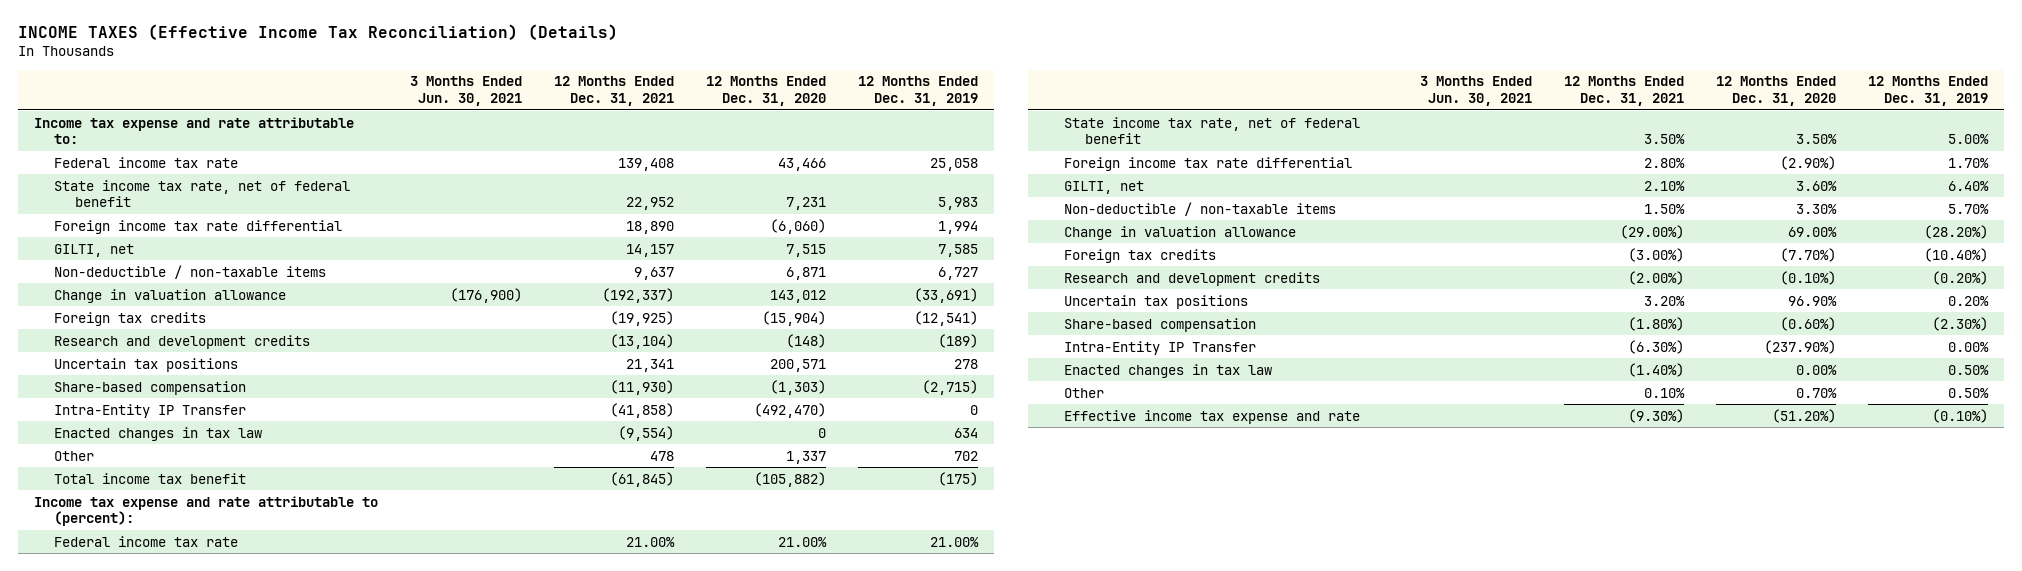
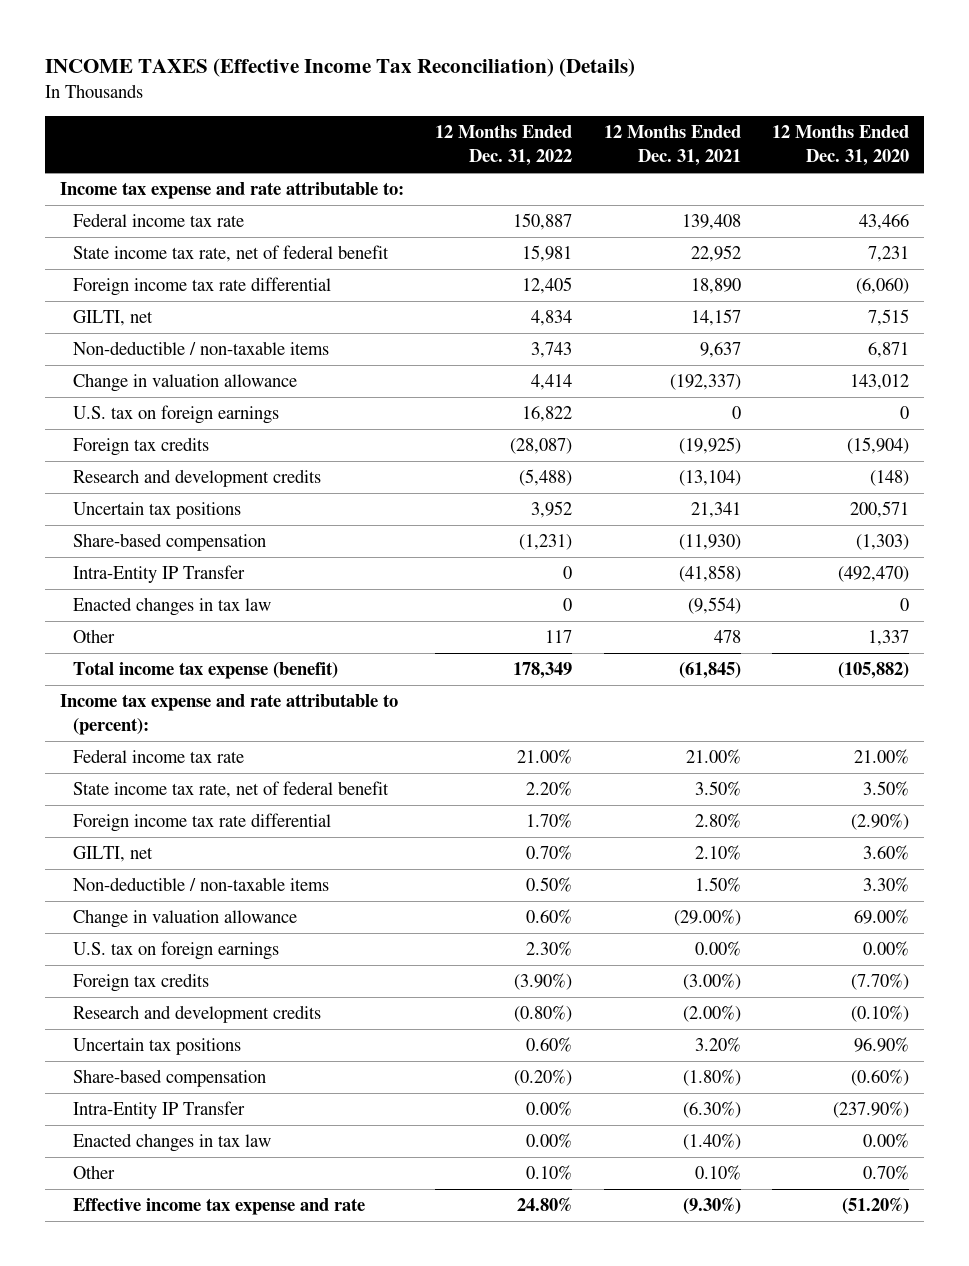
[409,76,522,106] 3 Months Ended Jun. 30, 2021 -> none
[858,76,979,106] 12 Months Ended Dec. 31, 2019 -> none
none -> [435,125,573,167] 12 Months Ended Dec. 31, 2022
none -> [73,405,280,425] U.S. tax on foreign earnings
[54,472,247,484] Total income tax benefit -> [73,662,339,680] Total income tax expense (benefit)
none -> [73,941,280,961] U.S. tax on foreign earnings

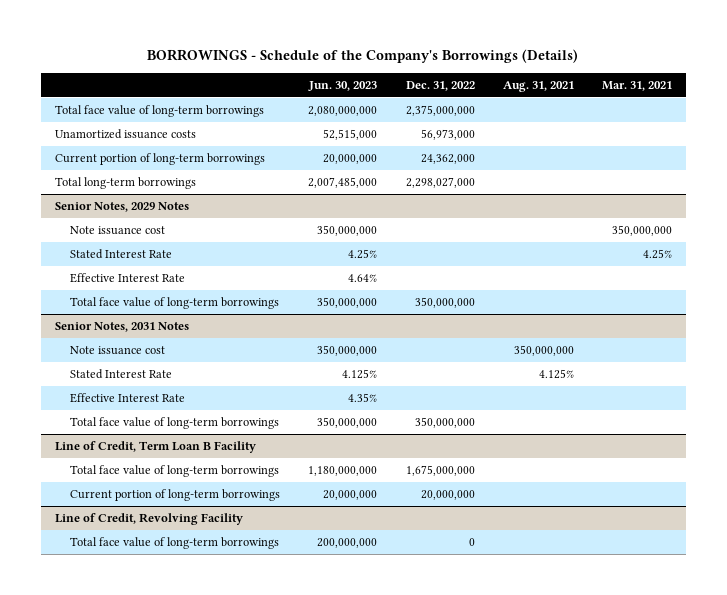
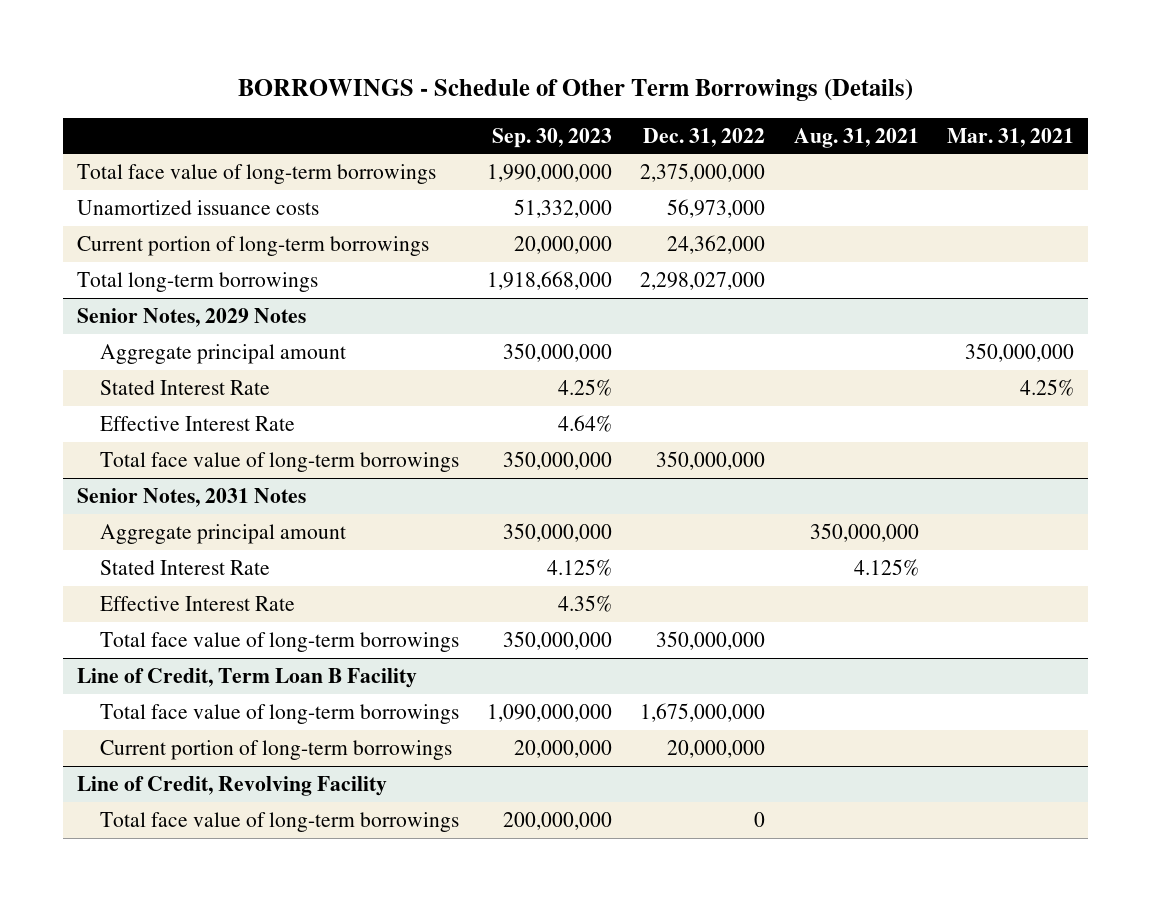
[147,49,579,64] BORROWINGS - Schedule of the Company's Borrowings (Details) -> [237,79,913,102] BORROWINGS - Schedule of Other Term Borrowings (Details)
[308,80,378,91] Jun. 30, 2023 -> none
none -> [492,127,613,148] Sep. 30, 2023
[70,226,166,236] Note issuance cost -> [99,344,346,365] Aggregate principal amount
[70,346,166,356] Note issuance cost -> [99,524,346,545] Aggregate principal amount

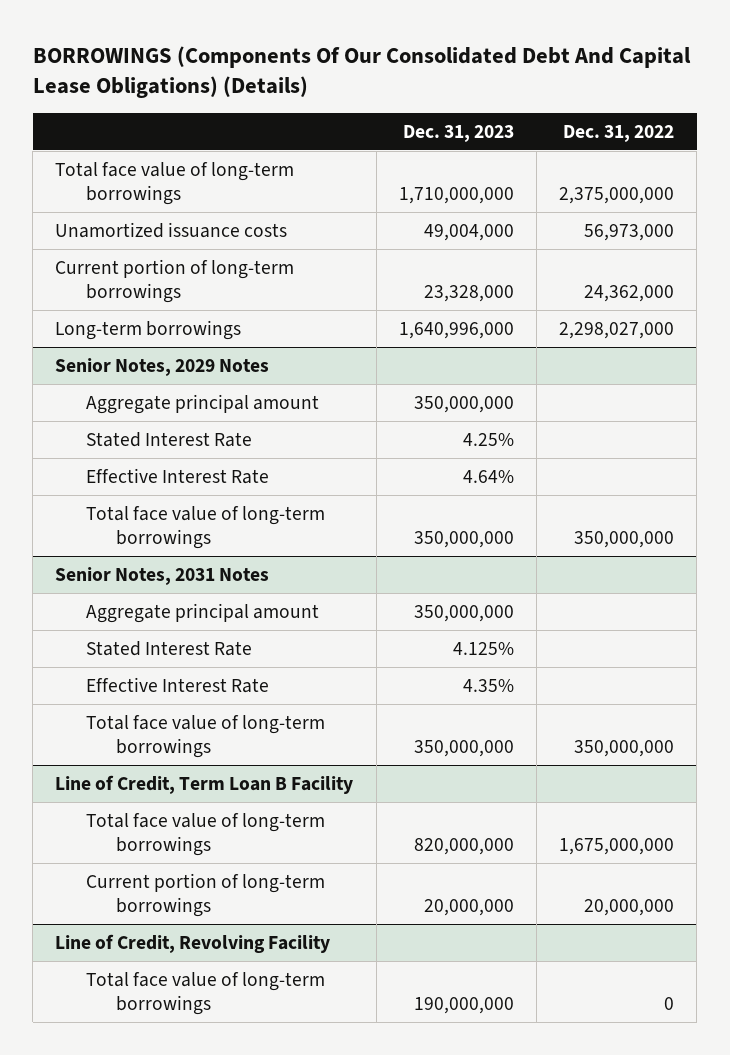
[237,79,913,102] BORROWINGS - Schedule of Other Term Borrowings (Details) -> [32,45,691,99] BORROWINGS (Components Of Our Consolidated Debt And Capital Lease Obligations) (Details)
[492,127,613,148] Sep. 30, 2023 -> none
[793,127,919,148] Aug. 31, 2021 -> none
[947,127,1075,147] Mar. 31, 2021 -> none
none -> [402,124,514,142] Dec. 31, 2023
[76,272,318,293] Total long-term borrowings -> [55,319,242,340] Long-term borrowings

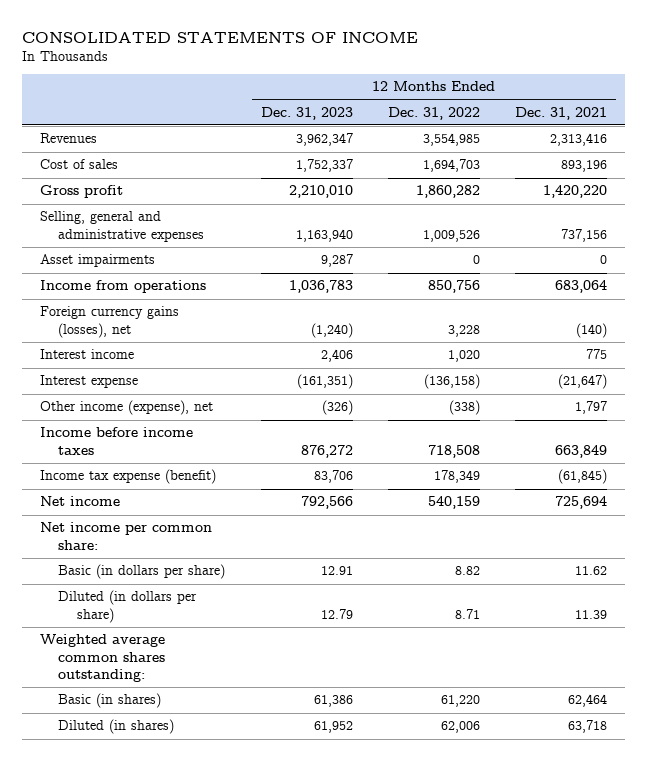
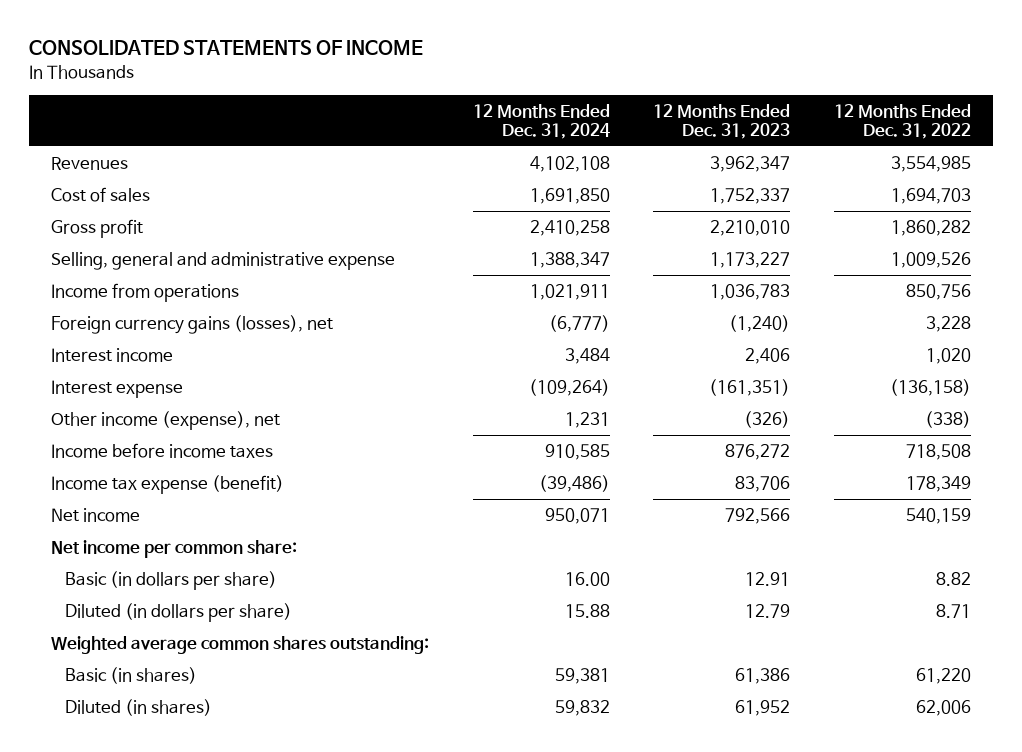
[515,106,608,120] Dec. 31, 2021 -> none
none -> [472,103,610,140] 12 Months Ended Dec. 31, 2024
[39,254,155,268] Asset impairments -> none
[39,211,205,242] Selling, general and administrative expenses -> [50,252,395,271] Selling, general and administrative expense
[295,228,353,242] 1,163,940 -> [710,252,791,269] 1,173,227

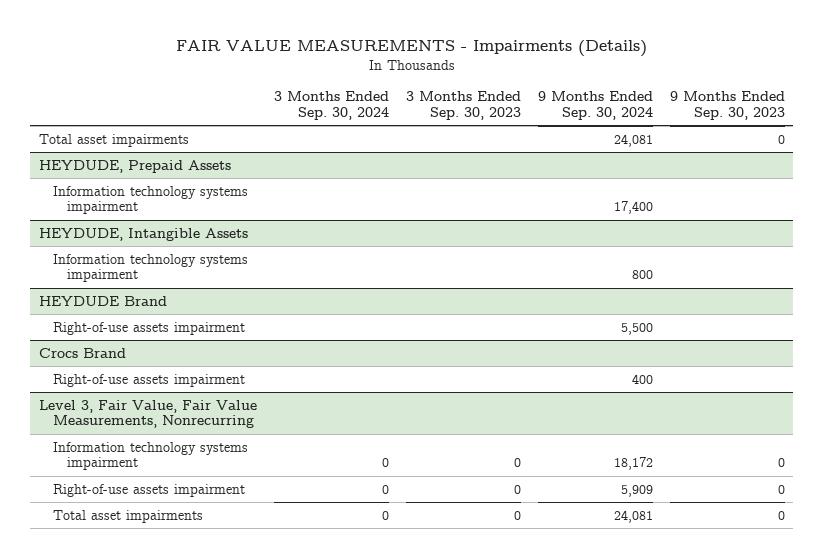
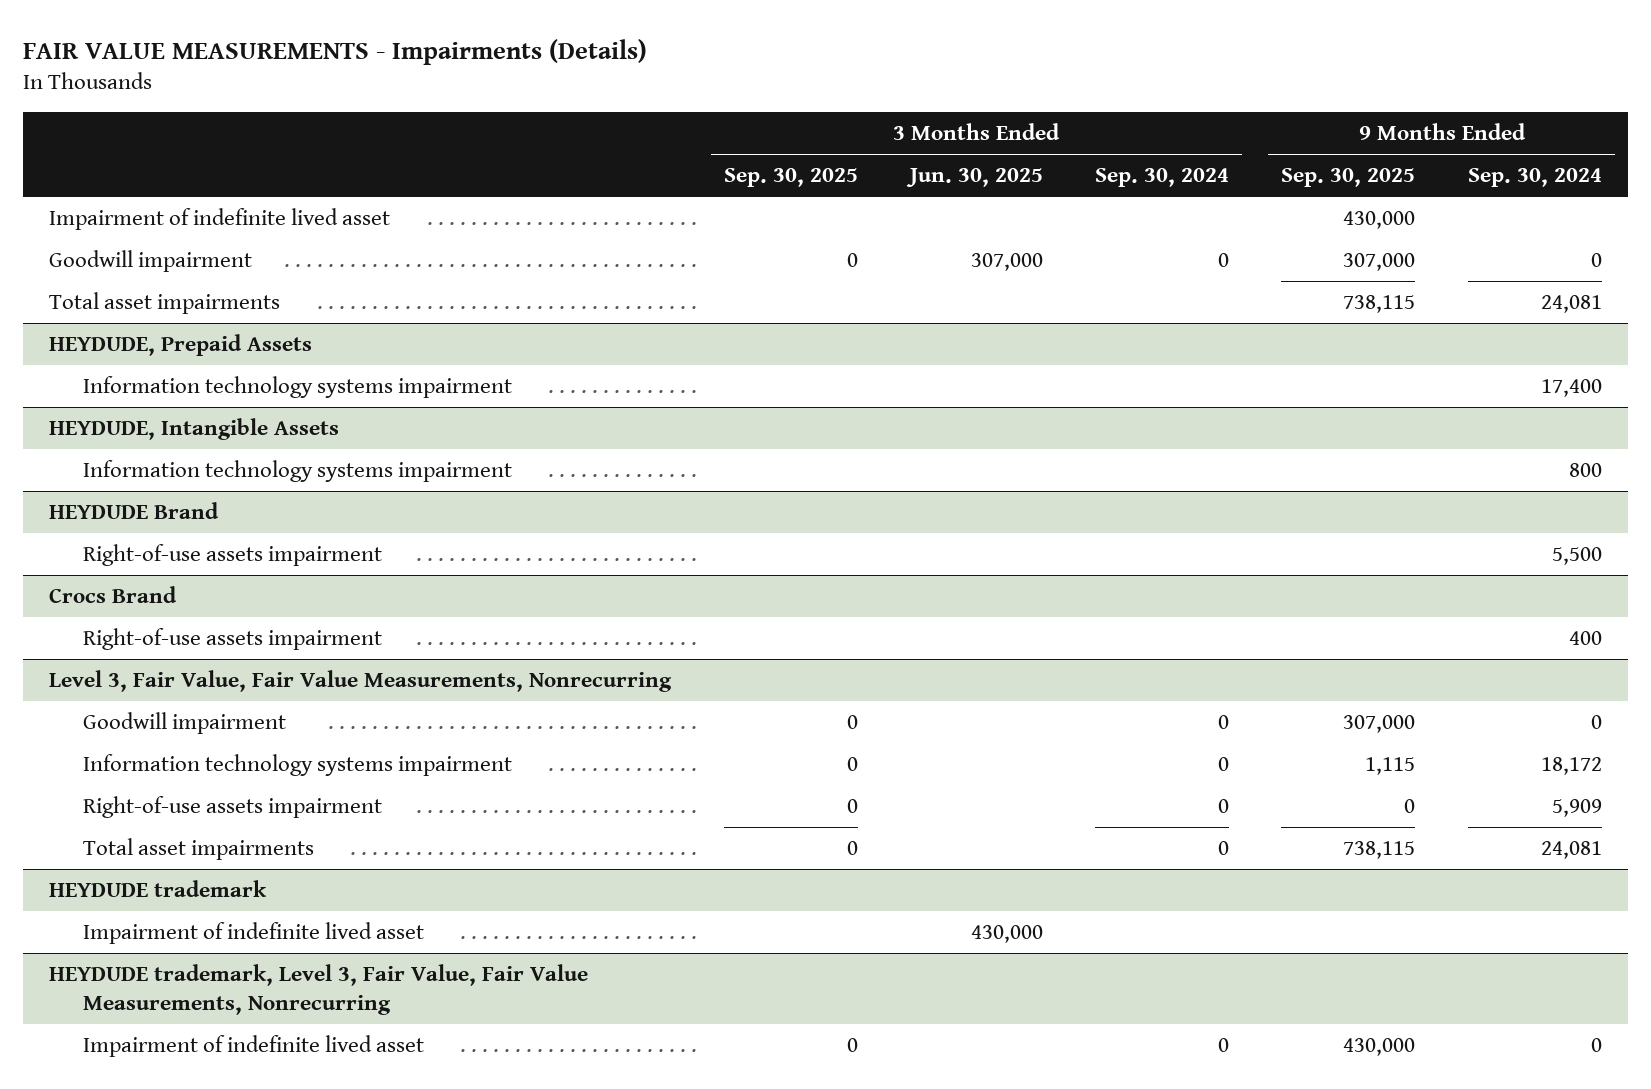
[405,91,521,120] 3 Months Ended Sep. 30, 2023 -> none
[669,91,785,120] 9 Months Ended Sep. 30, 2023 -> none
none -> [723,168,858,188] Sep. 30, 2025
none -> [905,168,1043,188] Jun. 30, 2025
none -> [1281,168,1416,188] Sep. 30, 2025
none -> [49,208,391,231] Impairment of indefinite lived asset
none -> [49,250,253,273] Goodwill impairment
none -> [83,712,287,735] Goodwill impairment
none -> [49,880,268,898] HEYDUDE trademark
none -> [83,922,425,945] Impairment of indefinite lived asset
none -> [49,964,589,1015] HEYDUDE trademark, Level 3, Fair Value, Fair Value Measurements, Nonrecurring
none -> [83,1035,425,1058] Impairment of indefinite lived asset

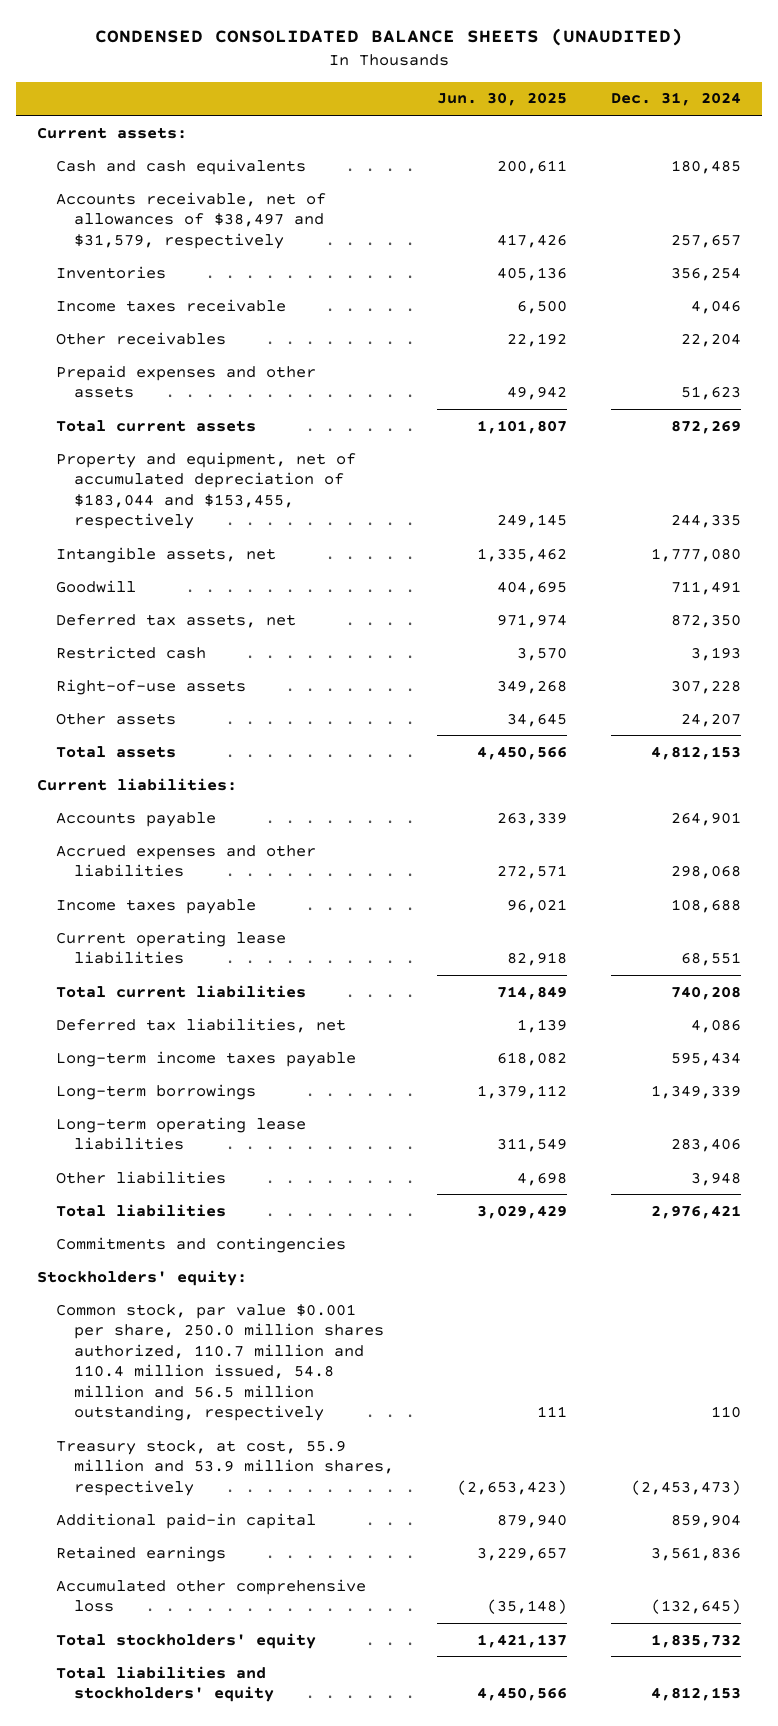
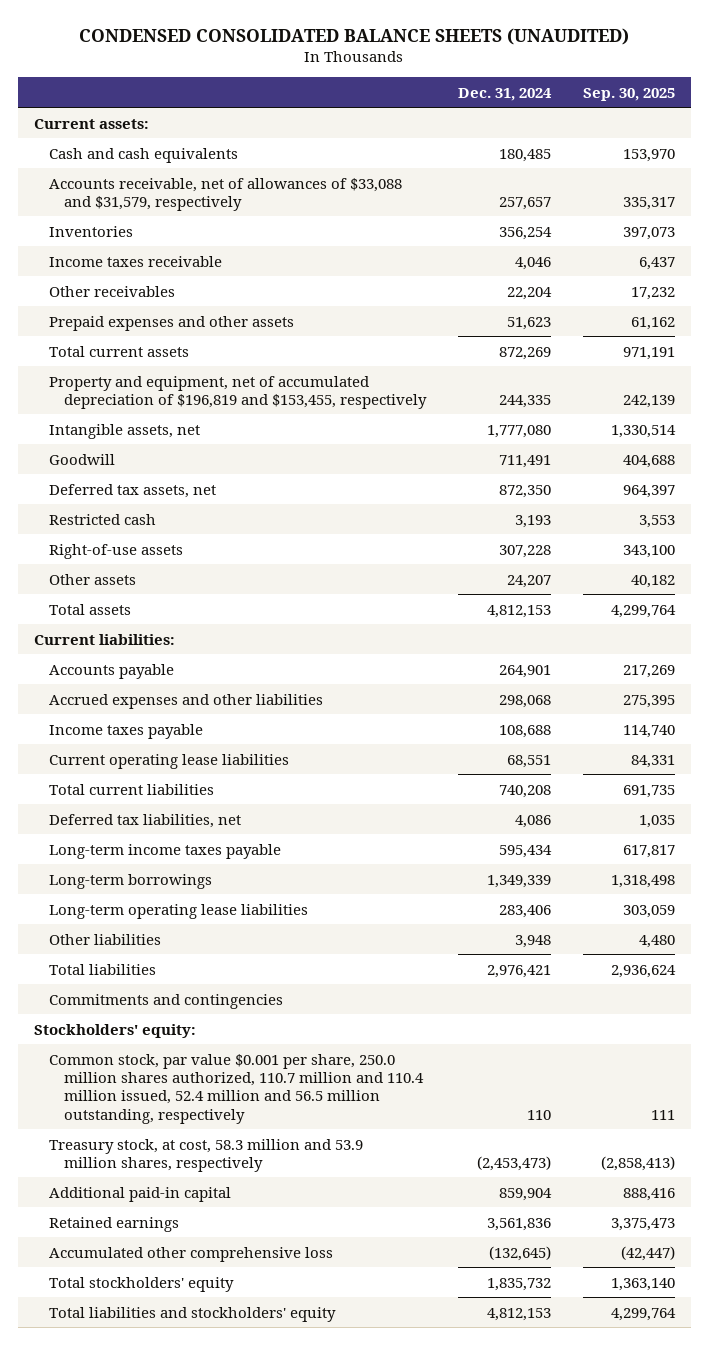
[437,92,568,107] Jun. 30, 2025 -> none
none -> [582,87,675,101] Sep. 30, 2025
[55,191,326,249] Accounts receivable, net of allowances of $38,497 and $31,579, respectively -> [49,177,403,211] Accounts receivable, net of allowances of $33,088 and $31,579, respectively
[55,451,356,530] Property and equipment, net of accumulated depreciation of $183,044 and $153,455, respectively -> [49,375,428,409] Property and equipment, net of accumulated depreciation of $196,819 and $153,455, respectively
[55,1303,384,1421] Common stock, par value $0.001 per share, 250.0 million shares authorized, 110.7 million and 110.4 million issued, 54.8 million and 56.5 million outstanding, respectively -> [49,1053,425,1124] Common stock, par value $0.001 per share, 250.0 million shares authorized, 110.7 million and 110.4 million issued, 52.4 million and 56.5 million outstanding, respectively
[55,1439,394,1496] Treasury stock, at cost, 55.9 million and 53.9 million shares, respectively -> [49,1138,364,1172] Treasury stock, at cost, 58.3 million and 53.9 million shares, respectively

